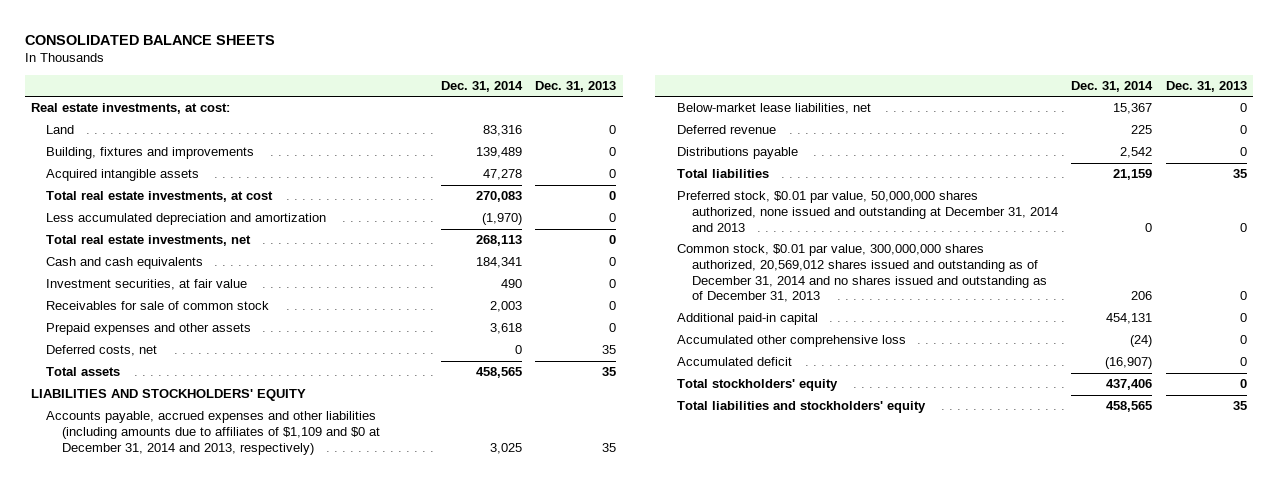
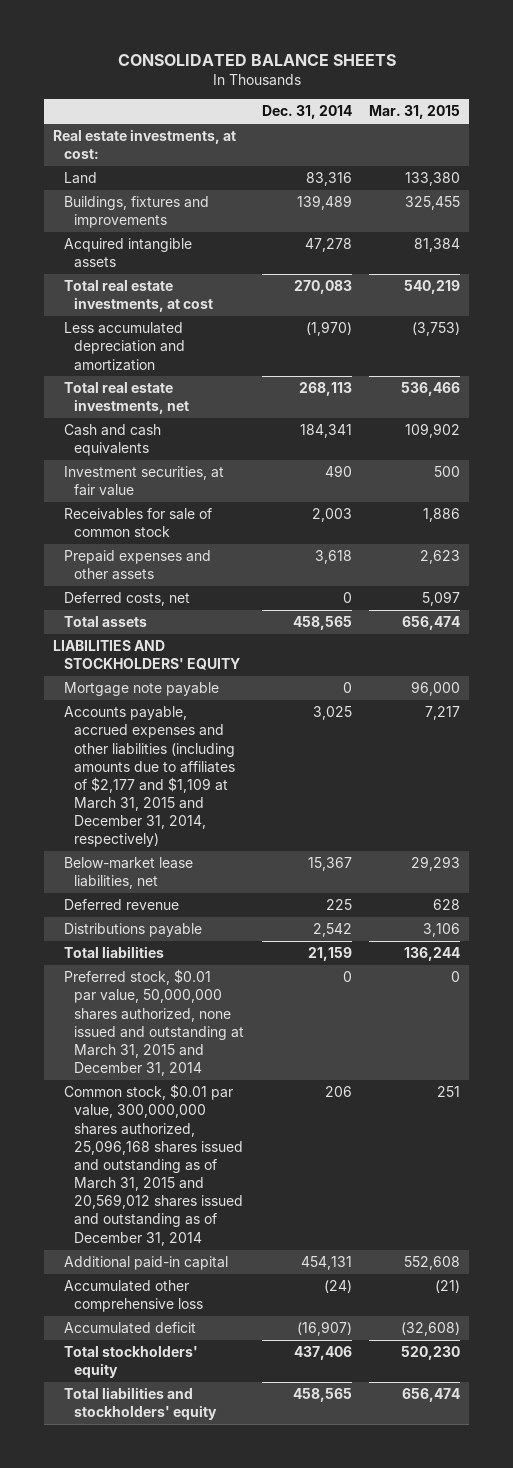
[535,80,617,92] Dec. 31, 2013 -> none
none -> [369,105,461,120] Mar. 31, 2015
[46,147,255,160] Building, fixtures and improvements -> [63,196,209,229] Buildings, fixtures and improvements
none -> [63,682,219,697] Mortgage note payable
[46,411,380,455] Accounts payable, accrued expenses and other liabilities (including amounts due to affiliates of $1,109 and $0 at December 31, 2014 and 2013, respectively) -> [63,706,235,848] Accounts payable, accrued expenses and other liabilities (including amounts due to affiliates of $2,177 and $1,109 at March 31, 2015 and December 31, 2014, respectively)
[676,191,1058,232] Preferred stock, $0.01 par value, 50,000,000 shares authorized, none issued and outstanding at December 31, 2014 and 2013 -> [63,969,244,1077] Preferred stock, $0.01 par value, 50,000,000 shares authorized, none issued and outstanding at March 31, 2015 and December 31, 2014
[676,244,1047,303] Common stock, $0.01 par value, 300,000,000 shares authorized, 20,569,012 shares issued and outstanding as of December 31, 2014 and no shares issued and outstanding as of December 31, 2013 -> [63,1084,243,1246] Common stock, $0.01 par value, 300,000,000 shares authorized, 25,096,168 shares issued and outstanding as of March 31, 2015 and 20,569,012 shares issued and outstanding as of December 31, 2014

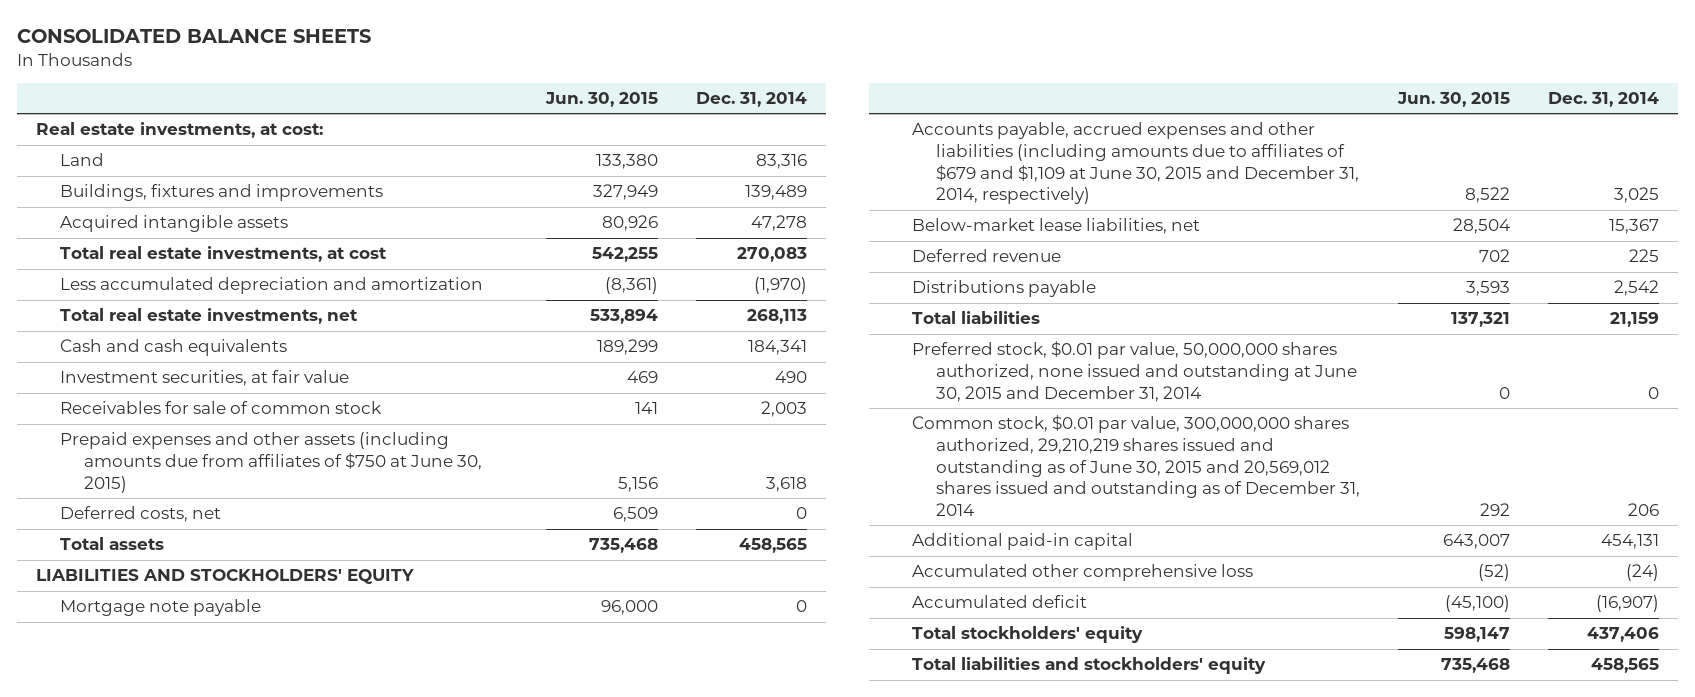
[369,105,461,120] Mar. 31, 2015 -> none
none -> [545,91,659,107] Jun. 30, 2015
[63,550,211,581] Prepaid expenses and other assets -> [59,432,483,493] Prepaid expenses and other assets (including amounts due from affiliates of $750 at June 30, 2015)
[63,706,235,848] Accounts payable, accrued expenses and other liabilities (including amounts due to affiliates of $2,177 and $1,109 at March 31, 2015 and December 31, 2014, respectively) -> [911,122,1360,205] Accounts payable, accrued expenses and other liabilities (including amounts due to affiliates of $679 and $1,109 at June 30, 2015 and December 31, 2014, respectively)
[63,969,244,1077] Preferred stock, $0.01 par value, 50,000,000 shares authorized, none issued and outstanding at March 31, 2015 and December 31, 2014 -> [911,341,1358,402] Preferred stock, $0.01 par value, 50,000,000 shares authorized, none issued and outstanding at June 30, 2015 and December 31, 2014
[63,1084,243,1246] Common stock, $0.01 par value, 300,000,000 shares authorized, 25,096,168 shares issued and outstanding as of March 31, 2015 and 20,569,012 shares issued and outstanding as of December 31, 2014 -> [911,415,1361,516] Common stock, $0.01 par value, 300,000,000 shares authorized, 29,210,219 shares issued and outstanding as of June 30, 2015 and 20,569,012 shares issued and outstanding as of December 31, 2014

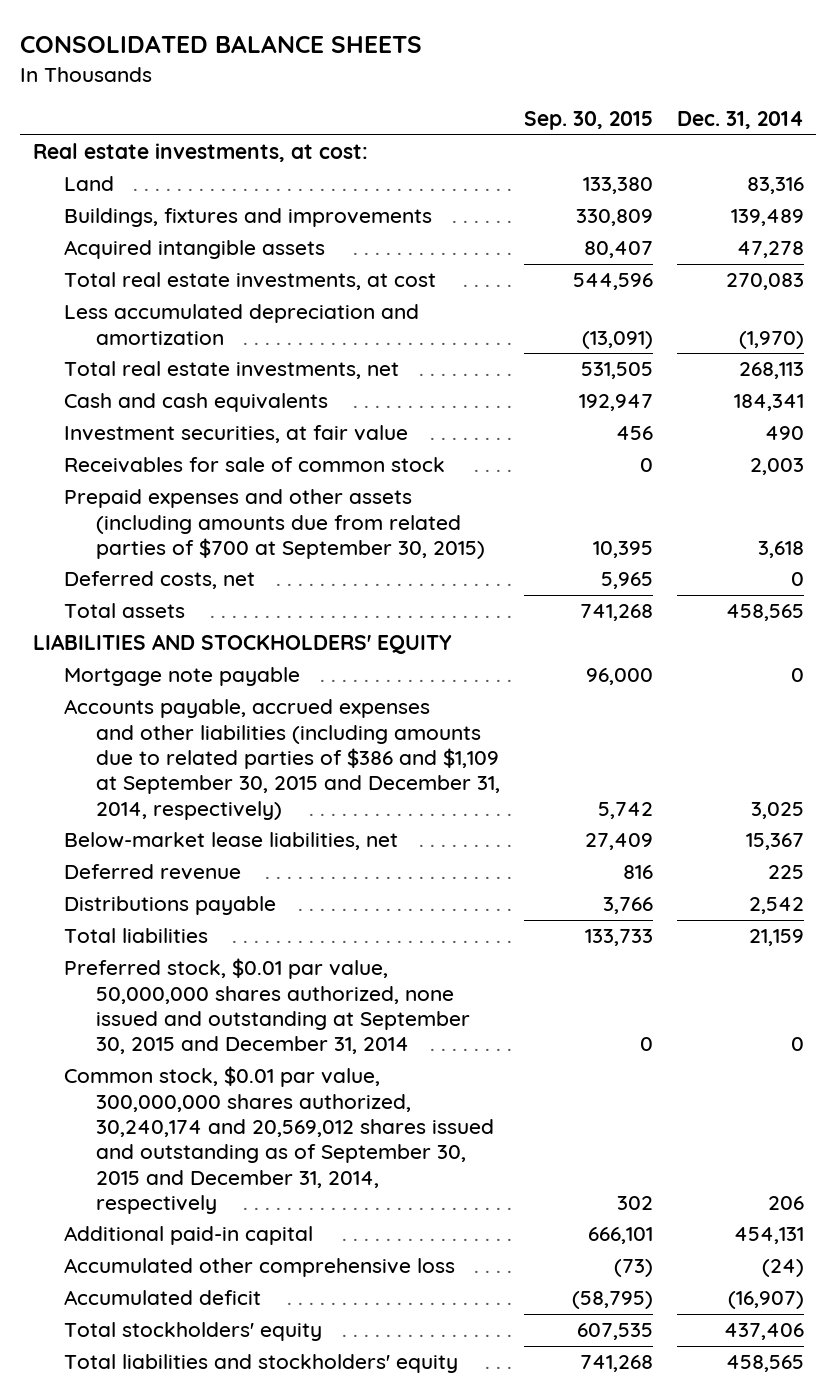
[545,91,659,107] Jun. 30, 2015 -> none
none -> [524,111,654,131] Sep. 30, 2015
[59,432,483,493] Prepaid expenses and other assets (including amounts due from affiliates of $750 at June 30, 2015) -> [64,489,485,559] Prepaid expenses and other assets (including amounts due from related parties of $700 at September 30, 2015)
[911,122,1360,205] Accounts payable, accrued expenses and other liabilities (including amounts due to affiliates of $679 and $1,109 at June 30, 2015 and December 31, 2014, respectively) -> [64,699,500,820] Accounts payable, accrued expenses and other liabilities (including amounts due to related parties of $386 and $1,109 at September 30, 2015 and December 31, 2014, respectively)
[911,341,1358,402] Preferred stock, $0.01 par value, 50,000,000 shares authorized, none issued and outstanding at June 30, 2015 and December 31, 2014 -> [64,958,470,1055] Preferred stock, $0.01 par value, 50,000,000 shares authorized, none issued and outstanding at September 30, 2015 and December 31, 2014
[911,415,1361,516] Common stock, $0.01 par value, 300,000,000 shares authorized, 29,210,219 shares issued and outstanding as of June 30, 2015 and 20,569,012 shares issued and outstanding as of December 31, 2014 -> [64,1066,494,1214] Common stock, $0.01 par value, 300,000,000 shares authorized, 30,240,174 and 20,569,012 shares issued and outstanding as of September 30, 2015 and December 31, 2014, respectively

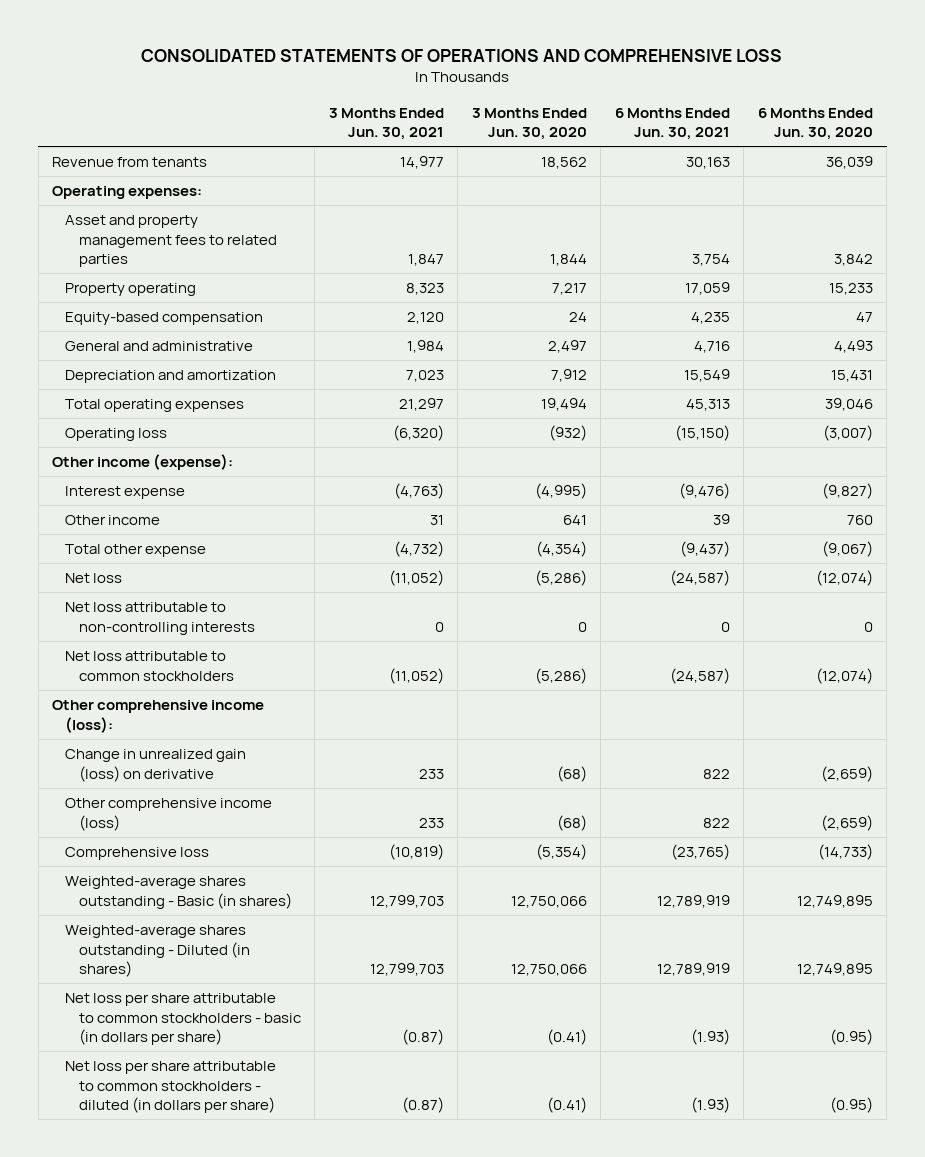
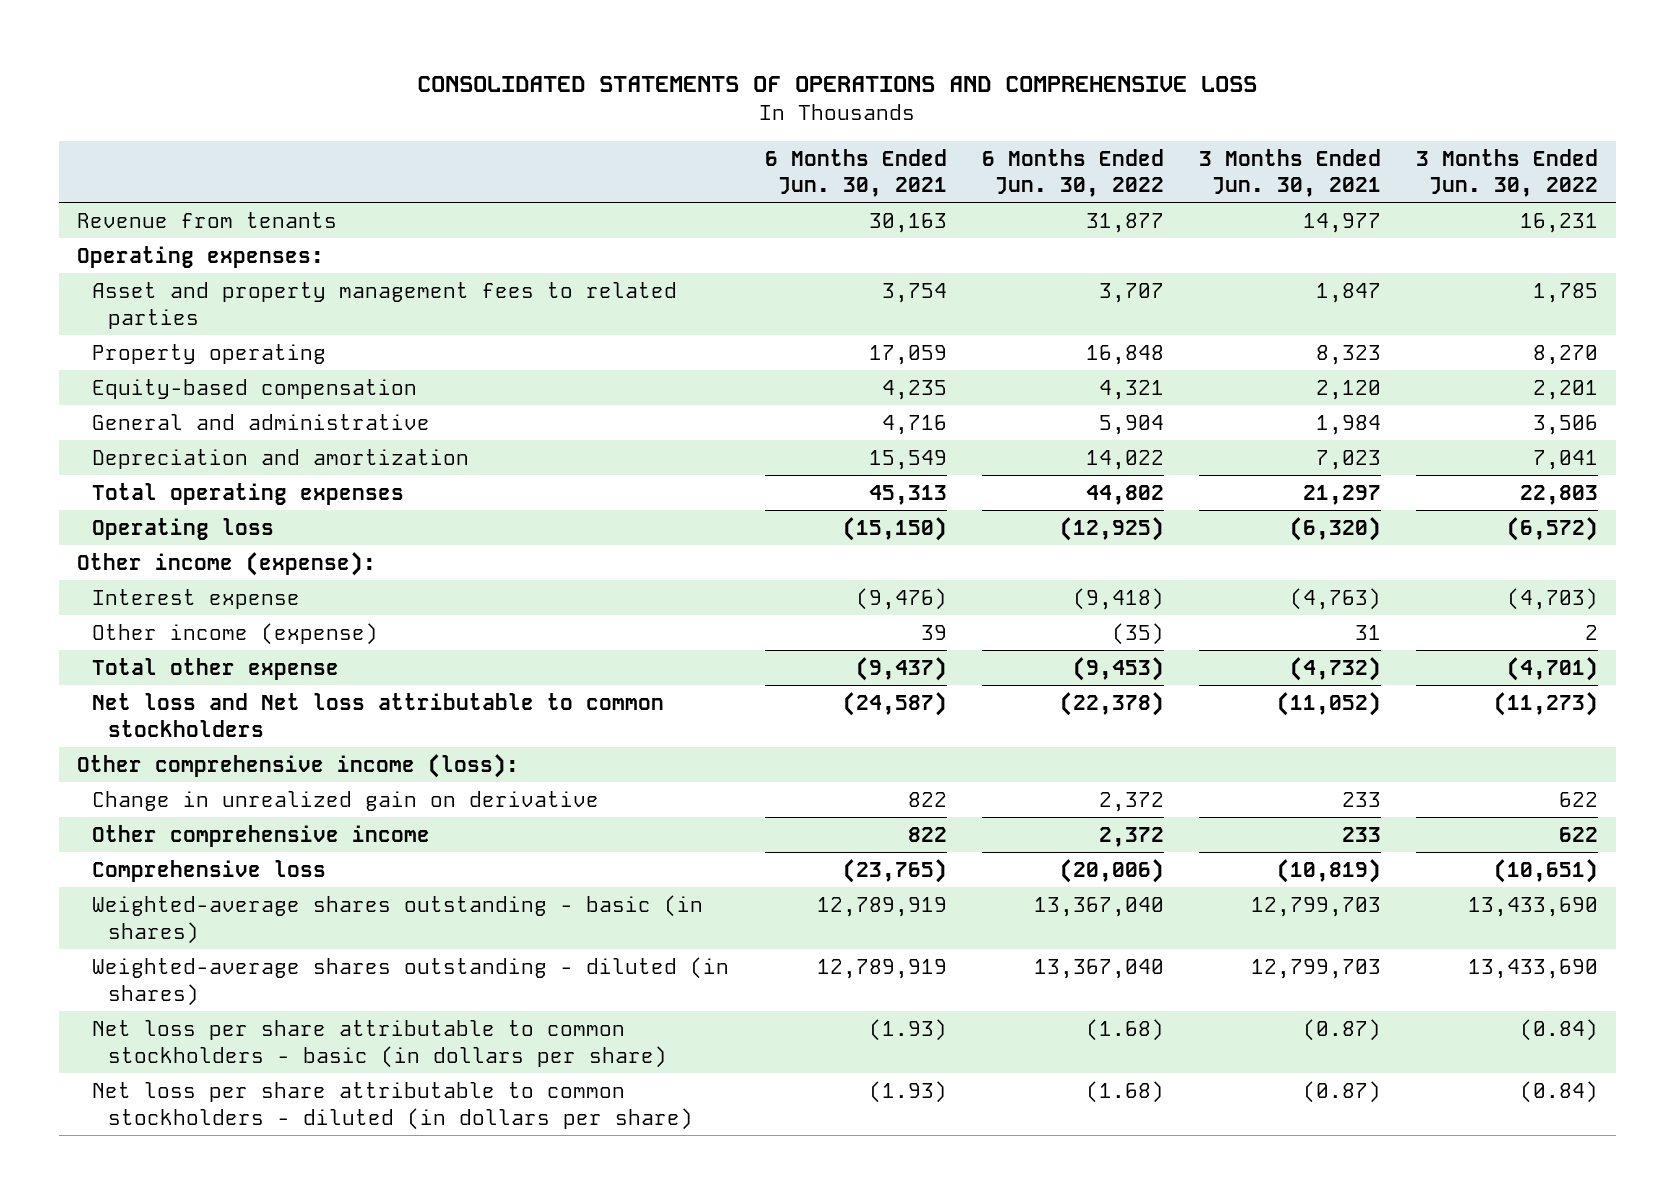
[471,107,587,141] 3 Months Ended Jun. 30, 2020 -> none
[757,107,873,141] 6 Months Ended Jun. 30, 2020 -> none
none -> [981,148,1164,198] 6 Months Ended Jun. 30, 2022
none -> [1416,148,1599,198] 3 Months Ended Jun. 30, 2022
[65,515,161,526] Other income -> [92,622,379,645] Other income (expense)
[65,573,123,584] Net loss -> none
[65,602,255,635] Net loss attributable to non-controlling interests -> none
[65,651,234,681] Net loss attributable to common stockholders -> [92,692,665,737] Net loss and Net loss attributable to common stockholders
[65,749,247,782] Change in unrealized gain (loss) on derivative -> [92,790,600,811] Change in unrealized gain on derivative
[65,798,273,831] Other comprehensive income (loss) -> [92,824,431,847] Other comprehensive income
[65,876,292,909] Weighted-average shares outstanding - Basic (in shares) -> [92,894,704,944] Weighted-average shares outstanding - basic (in shares)
[65,925,250,978] Weighted-average shares outstanding - Diluted (in shares) -> [92,956,730,1006] Weighted-average shares outstanding - diluted (in shares)

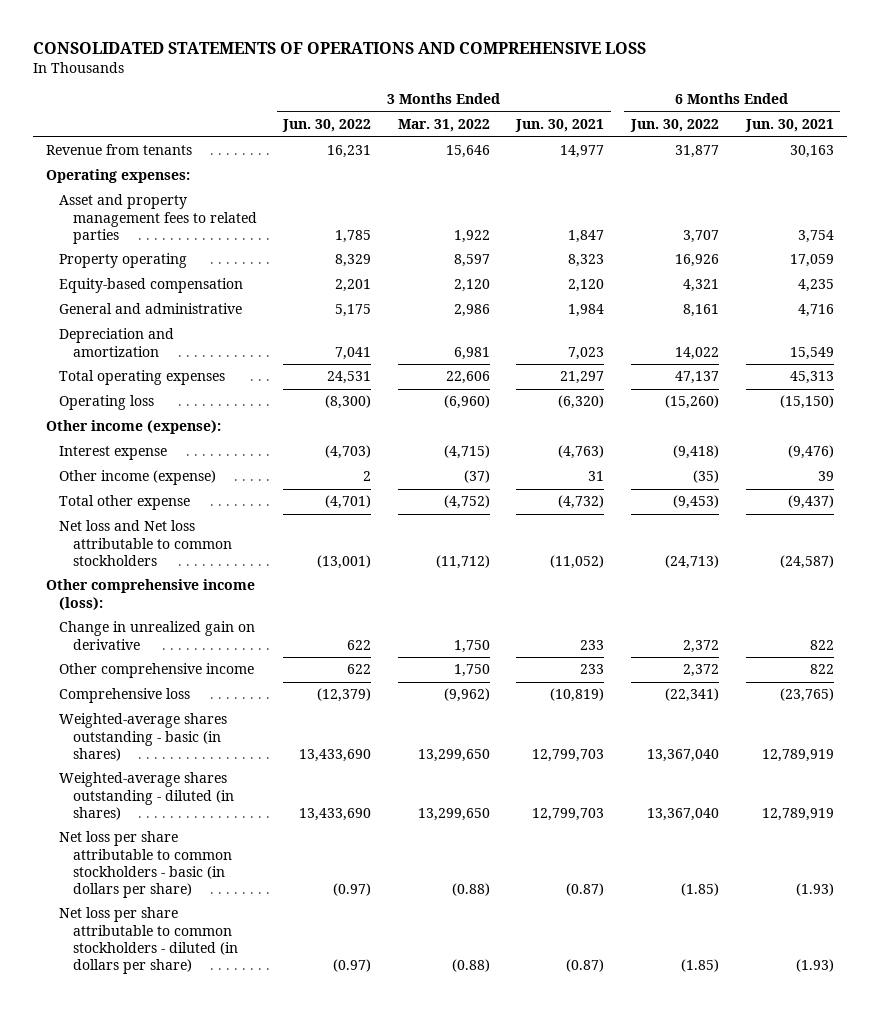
none -> [397,119,490,133] Mar. 31, 2022
[1085,344,1164,365] 16,848 -> [675,254,720,268] 16,926
[1533,344,1599,365] 8,270 -> [335,254,372,268] 8,329
[1098,414,1164,435] 5,904 -> [683,304,720,318] 8,161
[1533,414,1599,435] 3,506 -> [335,304,372,318] 5,175
[1085,484,1164,505] 44,802 -> [675,371,720,385] 47,137
[1520,484,1599,505] 22,803 -> [327,371,372,385] 24,531
[1059,516,1164,541] (12,925) -> [665,395,720,410] (15,260)
[1507,516,1599,541] (6,572) -> [325,395,372,410] (8,300)
[1059,691,1164,716] (22,378) -> [665,554,720,569] (24,713)
[1494,691,1599,716] (11,273) -> [317,554,372,569] (13,001)
[1059,858,1164,883] (20,006) -> [665,688,720,703] (22,341)
[1494,858,1599,883] (10,651) -> [317,688,372,703] (12,379)
[1085,1018,1164,1041] (1.68) -> [681,882,720,896] (1.85)
[1520,1018,1599,1041] (0.84) -> [333,882,372,896] (0.97)
[1085,1080,1164,1103] (1.68) -> [681,958,720,972] (1.85)
[1520,1080,1599,1103] (0.84) -> [333,958,372,972] (0.97)

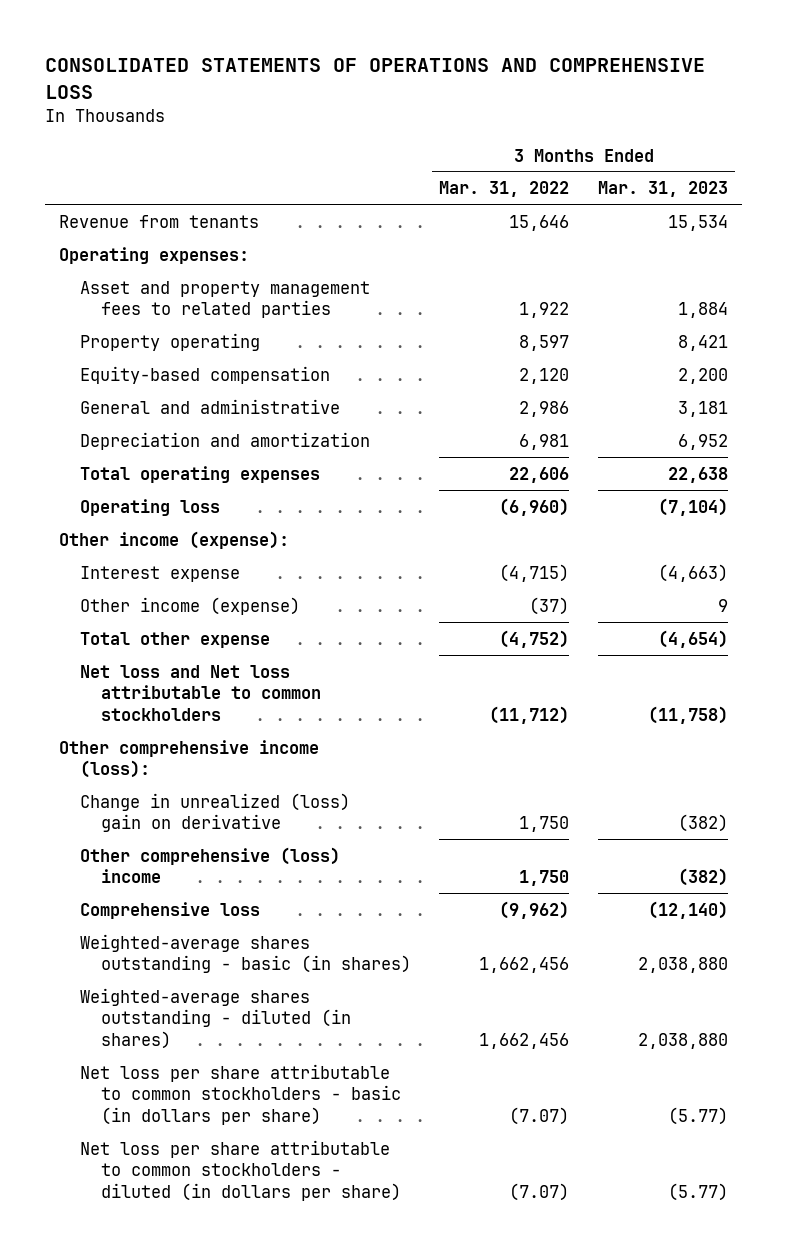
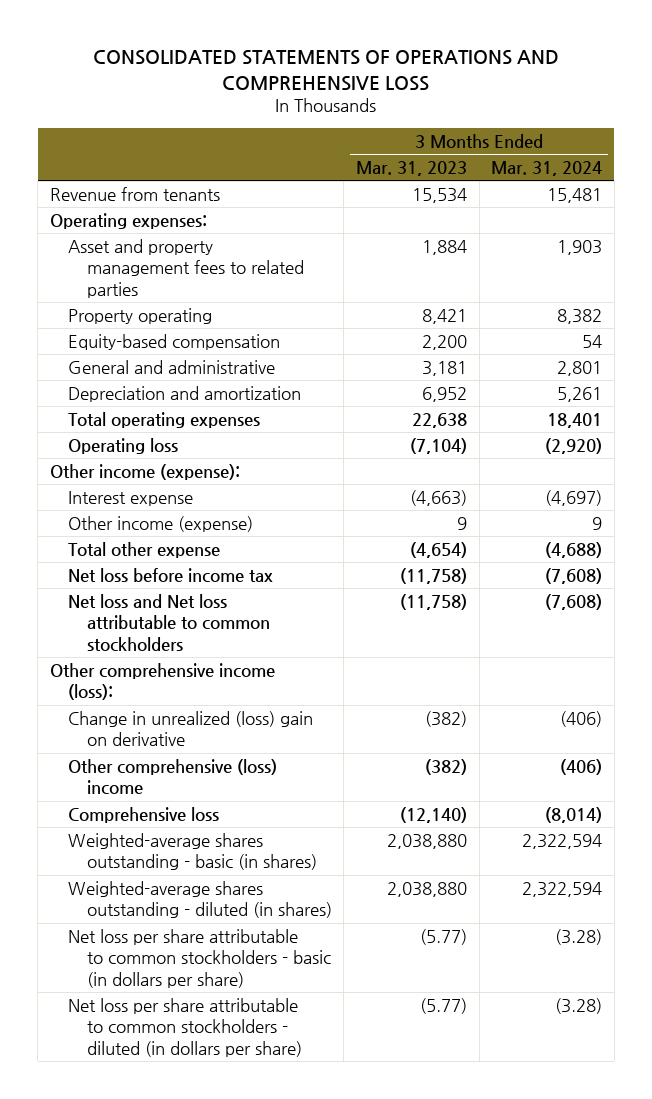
[439,181,570,198] Mar. 31, 2022 -> none
none -> [491,161,603,177] Mar. 31, 2024
none -> [68,567,274,583] Net loss before income tax

